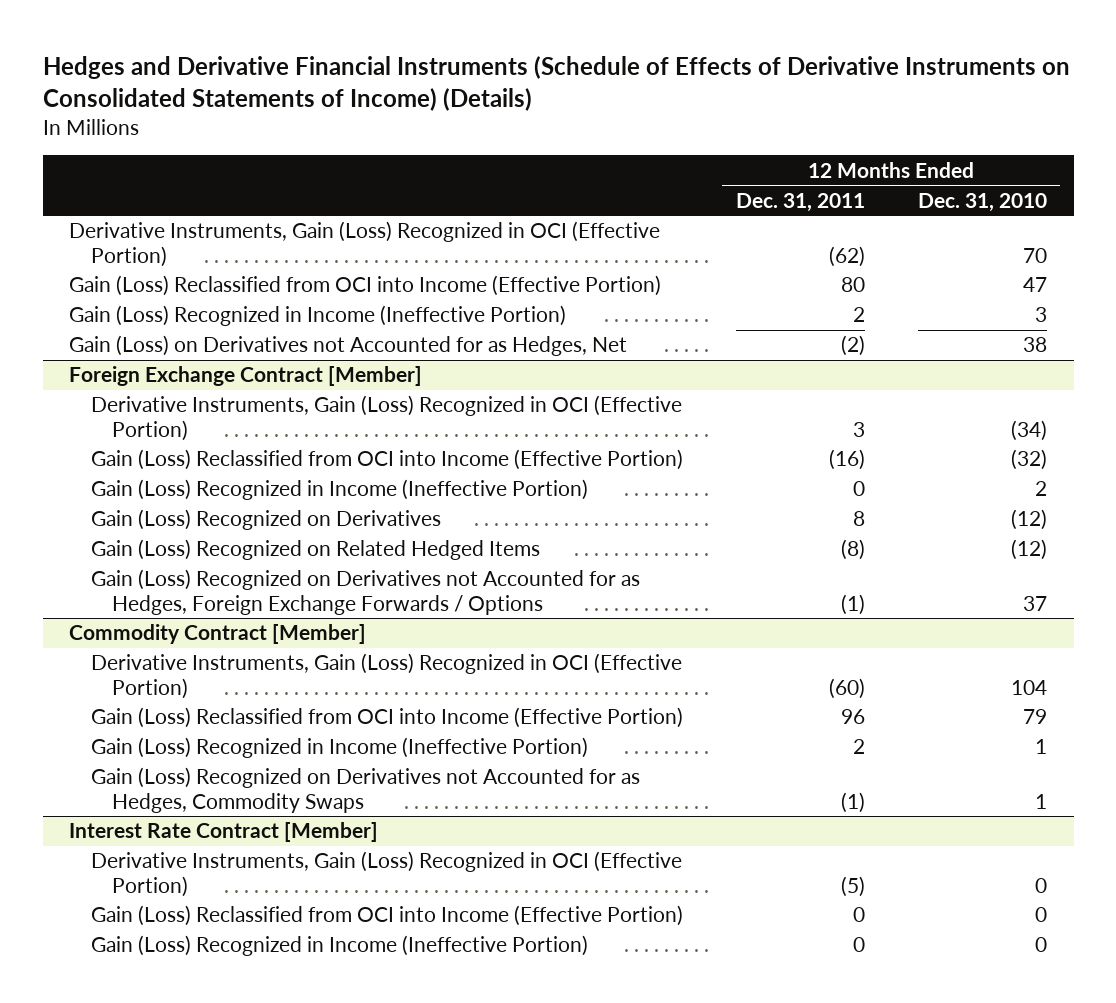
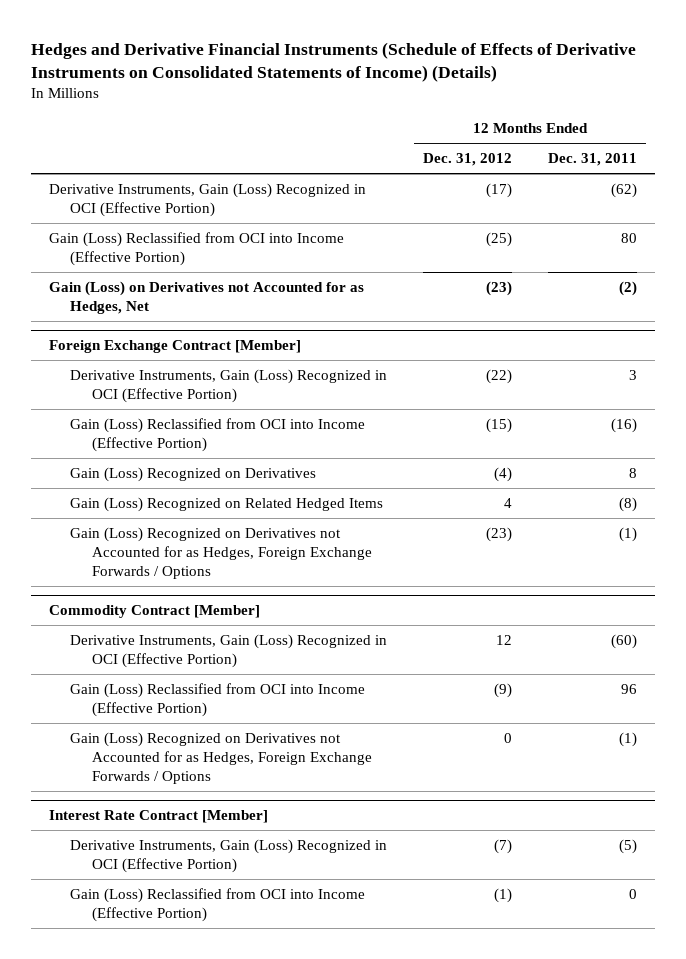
[917,192,1047,212] Dec. 31, 2010 -> none
none -> [423,153,513,167] Dec. 31, 2012
[69,305,567,327] Gain (Loss) Recognized in Income (Ineffective Portion) -> none
[90,479,588,501] Gain (Loss) Recognized in Income (Ineffective Portion) -> none
[90,737,588,759] Gain (Loss) Recognized in Income (Ineffective Portion) -> none
[90,767,640,813] Gain (Loss) Recognized on Derivatives not Accounted for as Hedges, Commodity Swaps -> [70,731,372,784] Gain (Loss) Recognized on Derivatives not Accounted for as Hedges, Foreign Exchange Forwards / Options
[90,935,588,957] Gain (Loss) Recognized in Income (Ineffective Portion) -> none

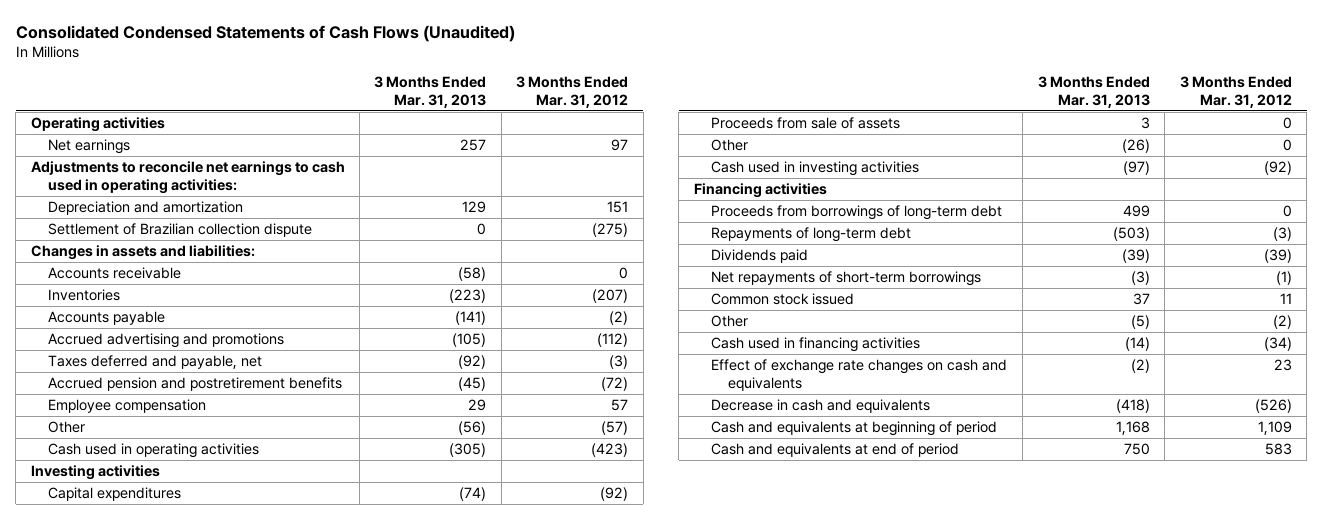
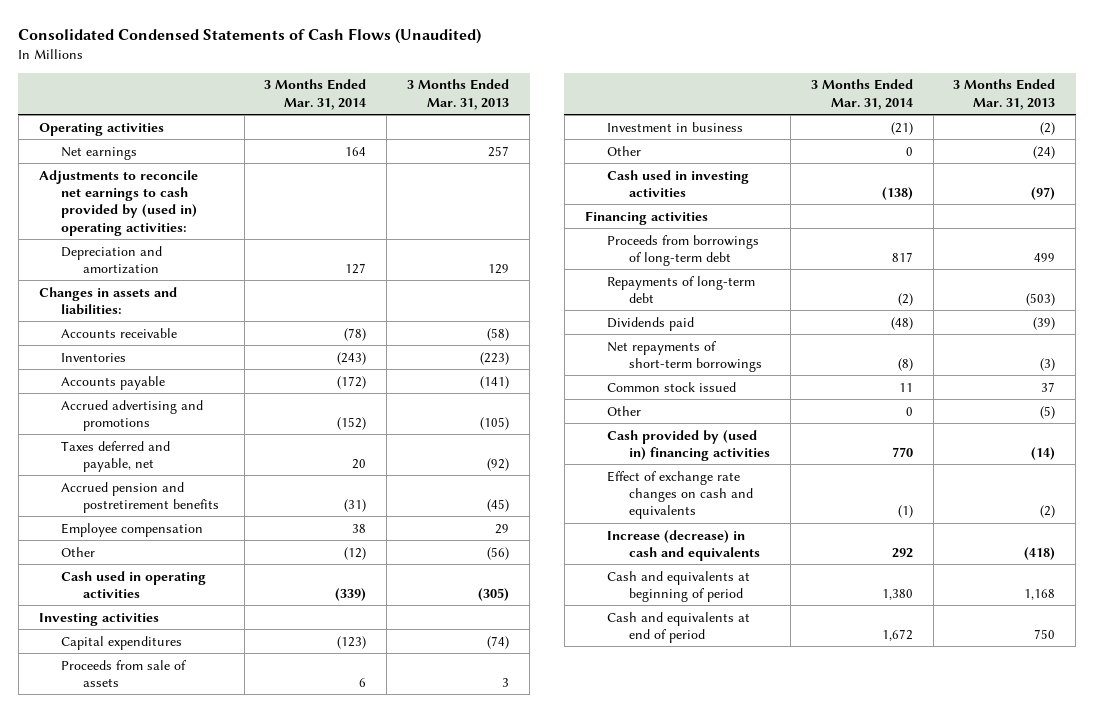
[516,76,629,108] 3 Months Ended Mar. 31, 2012 -> none
none -> [264,79,367,110] 3 Months Ended Mar. 31, 2014
[30,161,345,194] Adjustments to reconcile net earnings to cash used in operating activities: -> [38,169,198,236] Adjustments to reconcile net earnings to cash provided by (used in) operating activities:
[47,223,312,238] Settlement of Brazilian collection dispute -> none
none -> [606,121,743,132] Investment in business
[1121,139,1150,154] (26) -> [1033,145,1056,159] (24)
[711,337,921,353] Cash used in financing activities -> [606,429,770,461] Cash provided by (used in) financing activities
[711,399,931,414] Decrease in cash and equivalents -> [606,529,760,561] Increase (decrease) in cash and equivalents

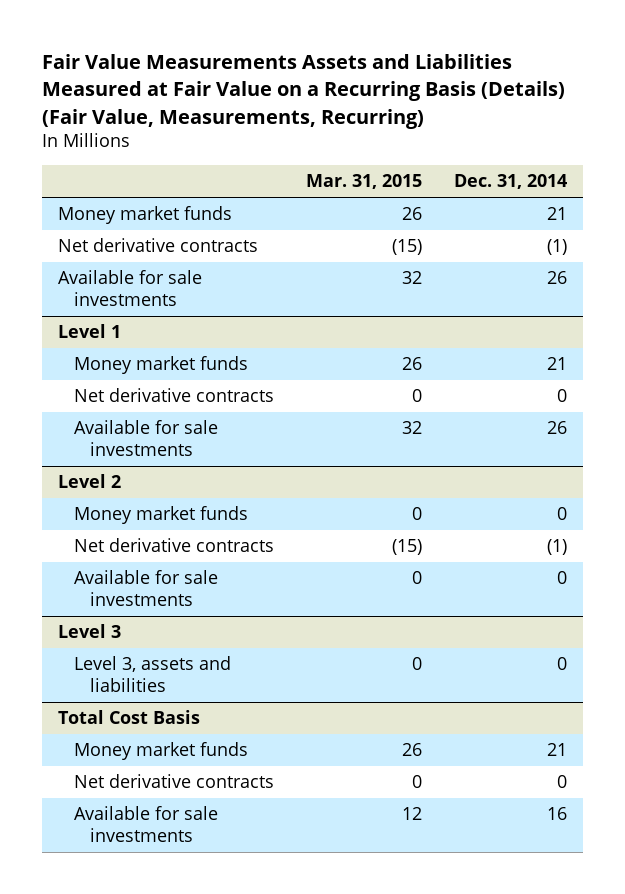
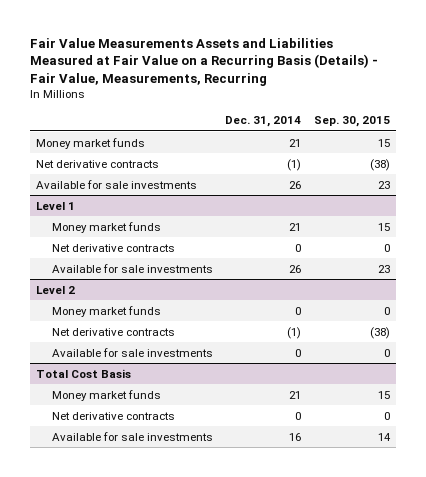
[41,53,565,129] Fair Value Measurements Assets and Liabilities Measured at Fair Value on a Recurring Basis (Details) (Fair Value, Measurements, Recurring) -> [29,37,378,86] Fair Value Measurements Assets and Liabilities Measured at Fair Value on a Recurring Basis (Details) - Fair Value, Measurements, Recurring
[305,174,422,190] Mar. 31, 2015 -> none
none -> [314,116,391,128] Sep. 30, 2015
[57,624,121,639] Level 3 -> none
[73,656,231,692] Level 3, assets and liabilities -> none

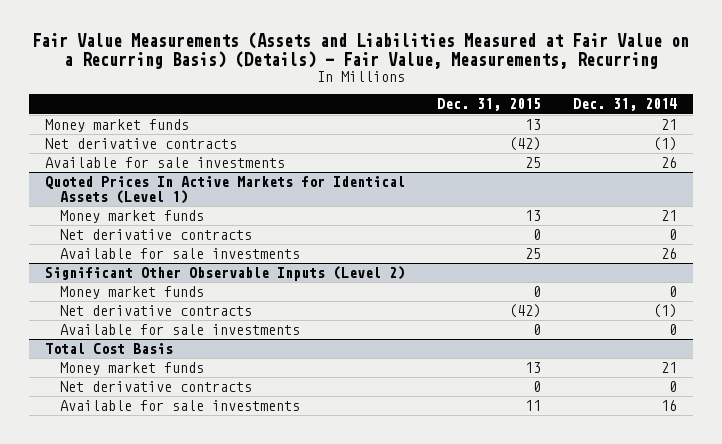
[29,37,378,86] Fair Value Measurements Assets and Liabilities Measured at Fair Value on a Recurring Basis (Details) - Fair Value, Measurements, Recurring -> [32,32,690,69] Fair Value Measurements (Assets and Liabilities Measured at Fair Value on a Recurring Basis) (Details) - Fair Value, Measurements, Recurring
[314,116,391,128] Sep. 30, 2015 -> none
none -> [437,98,542,112] Dec. 31, 2015
[36,201,76,210] Level 1 -> [44,176,405,205] Quoted Prices In Active Markets for Identical Assets (Level 1)
[36,285,76,294] Level 2 -> [44,266,405,282] Significant Other Observable Inputs (Level 2)

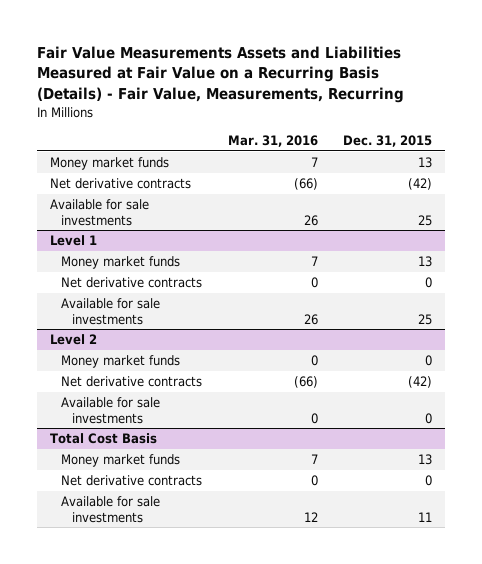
[32,32,690,69] Fair Value Measurements (Assets and Liabilities Measured at Fair Value on a Recurring Basis) (Details) - Fair Value, Measurements, Recurring -> [37,45,405,103] Fair Value Measurements Assets and Liabilities Measured at Fair Value on a Recurring Basis (Details) - Fair Value, Measurements, Recurring
[573,98,678,112] Dec. 31, 2014 -> none
none -> [227,135,318,148] Mar. 31, 2016
[44,176,405,205] Quoted Prices In Active Markets for Identical Assets (Level 1) -> [49,235,97,247] Level 1
[44,266,405,282] Significant Other Observable Inputs (Level 2) -> [49,334,97,346] Level 2

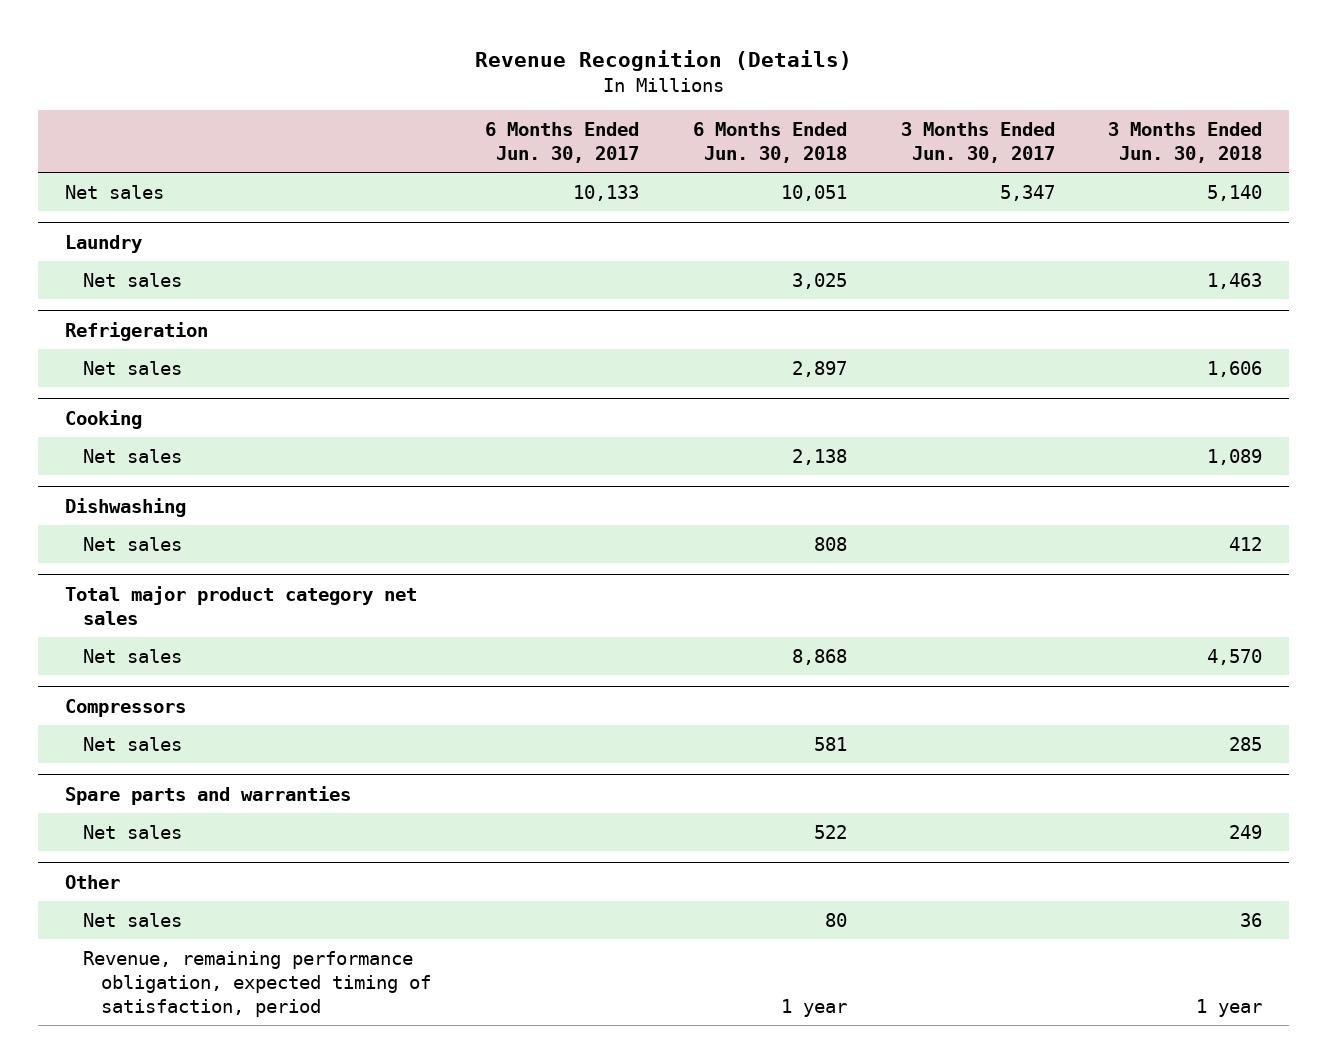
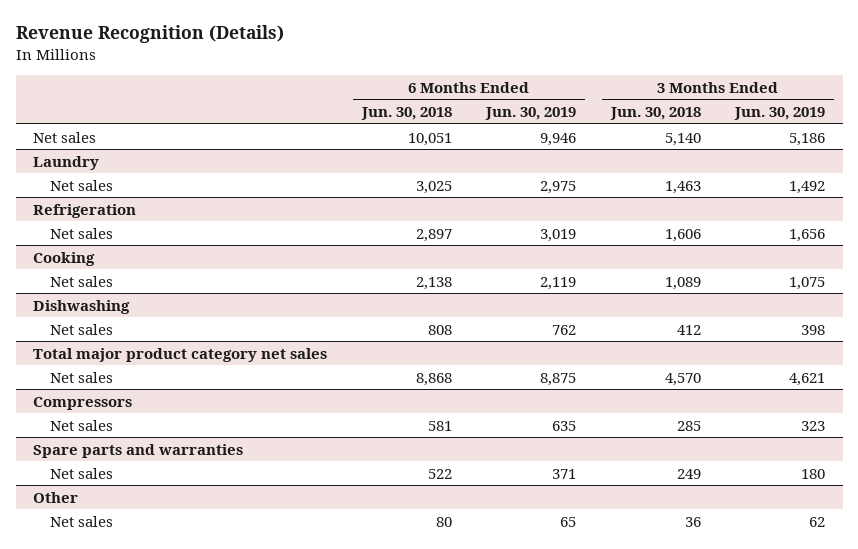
[485,122,640,164] 6 Months Ended Jun. 30, 2017 -> none
[900,122,1055,164] 3 Months Ended Jun. 30, 2017 -> none
none -> [485,106,577,120] Jun. 30, 2019
none -> [734,106,826,120] Jun. 30, 2019
[83,950,432,1017] Revenue, remaining performance obligation, expected timing of satisfaction, period -> none

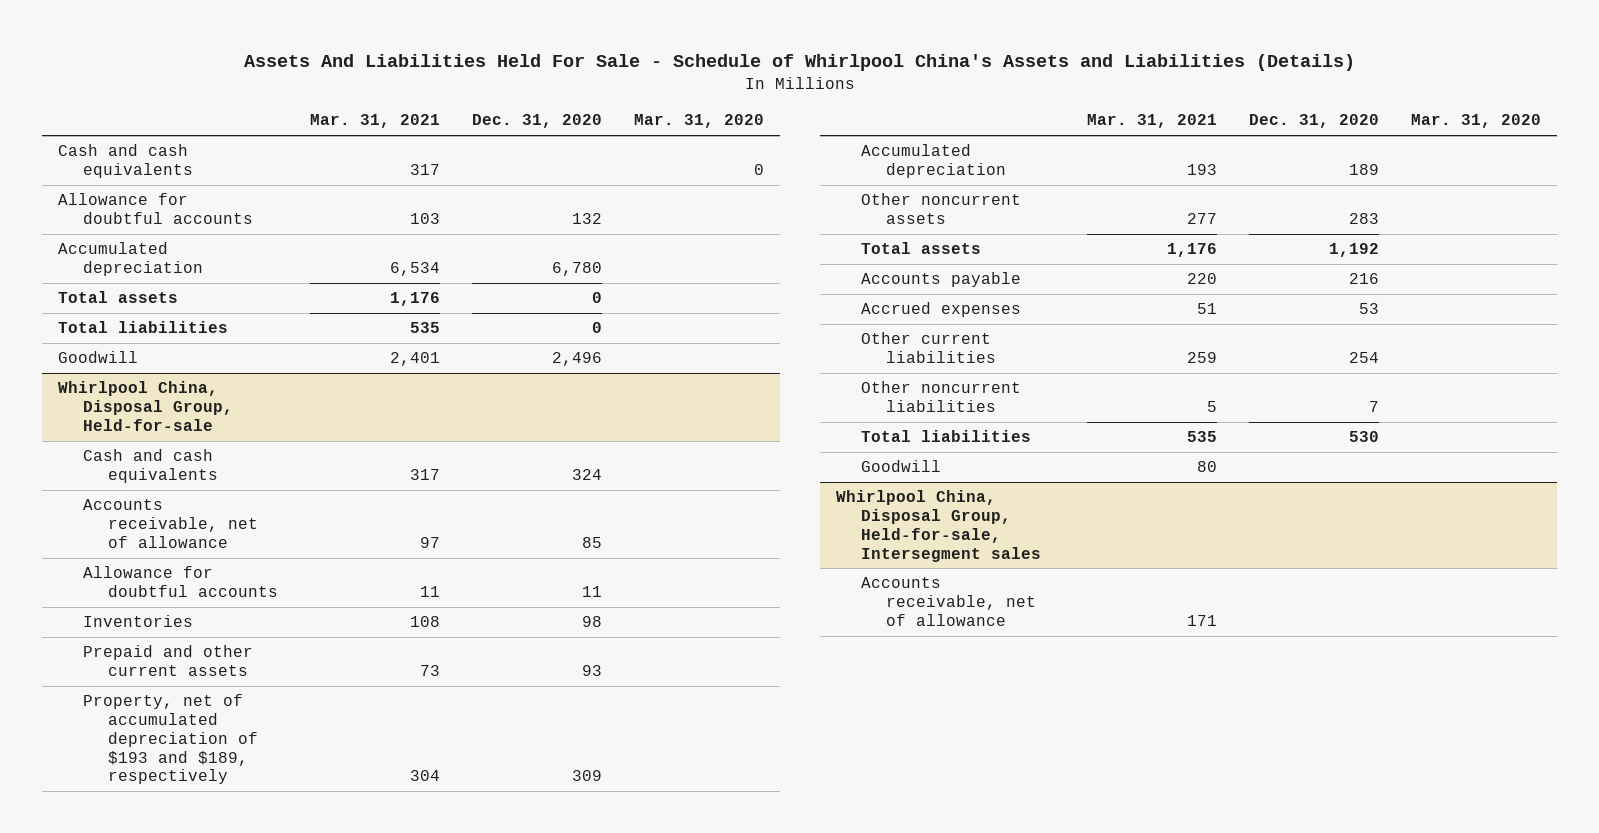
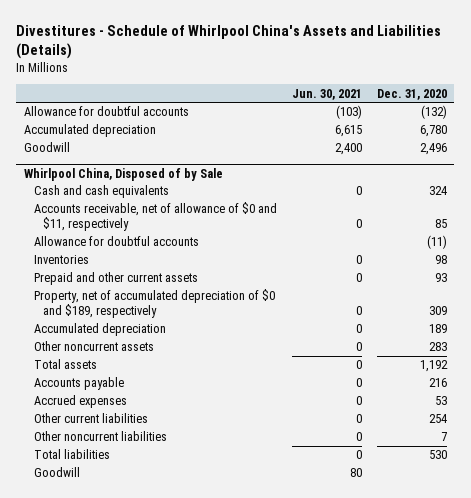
[243,54,1355,72] Assets And Liabilities Held For Sale - Schedule of Whirlpool China's Assets and Liabilities (Details) -> [16,24,442,60] Divestitures - Schedule of Whirlpool China's Assets and Liabilities (Details)
[310,114,441,129] Mar. 31, 2021 -> none
[633,114,764,129] Mar. 31, 2020 -> none
none -> [291,88,362,100] Jun. 30, 2021
[58,144,194,179] Cash and cash equivalents -> none
[571,213,602,225] 132 -> [420,105,447,120] (132)
[58,291,179,304] Total assets -> none
[58,321,229,334] Total liabilities -> none
[58,381,234,431] Whirlpool China, Disposal Group, Held-for-sale -> none
none -> [23,167,223,181] Whirlpool China, Disposed of by Sale
[83,499,259,548] Accounts receivable, net of allowance -> [33,202,277,232] Accounts receivable, net of allowance of $0 and $11, respectively
[581,586,602,598] 11 -> [426,235,447,250] (11)
[83,694,259,785] Property, net of accumulated depreciation of $193 and $189, respectively -> [33,289,275,319] Property, net of accumulated depreciation of $0 and $189, respectively
[835,490,1041,562] Whirlpool China, Disposal Group, Held-for-sale, Intersegment sales -> none
[860,577,1036,626] Accounts receivable, net of allowance -> none

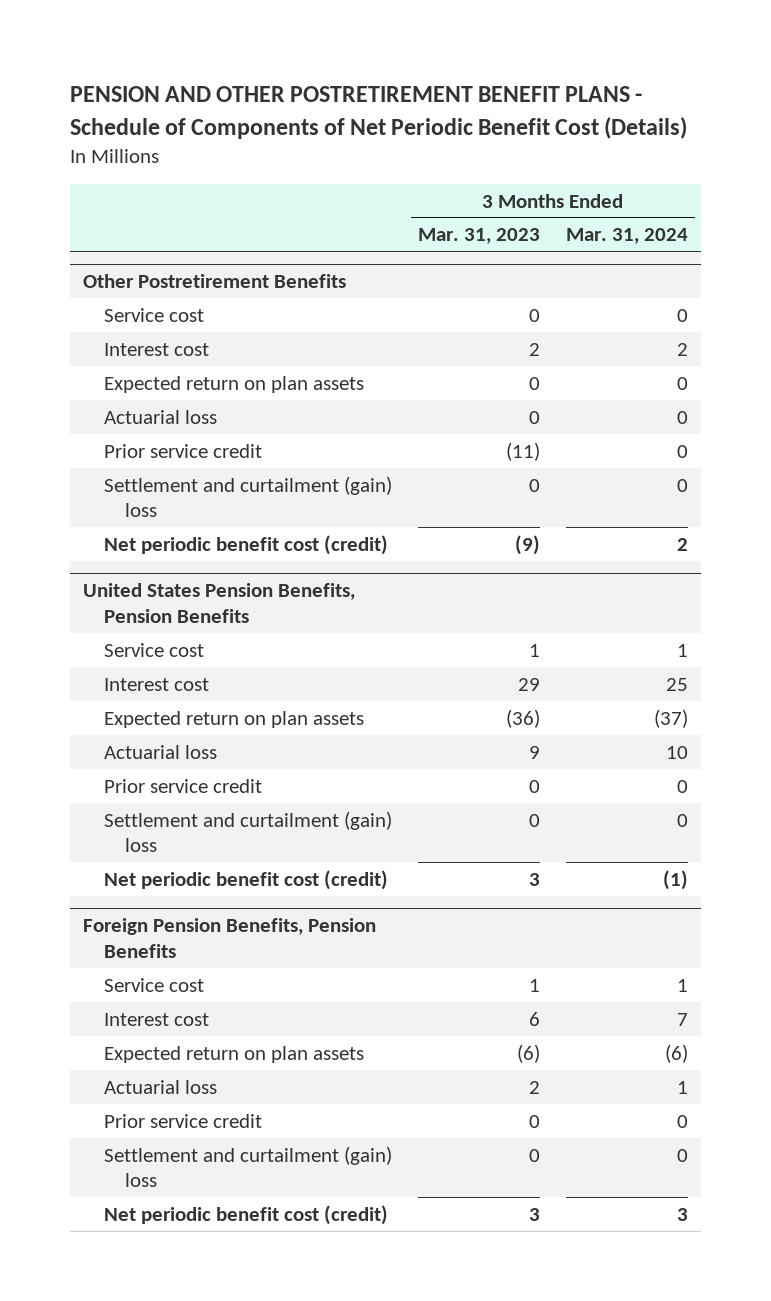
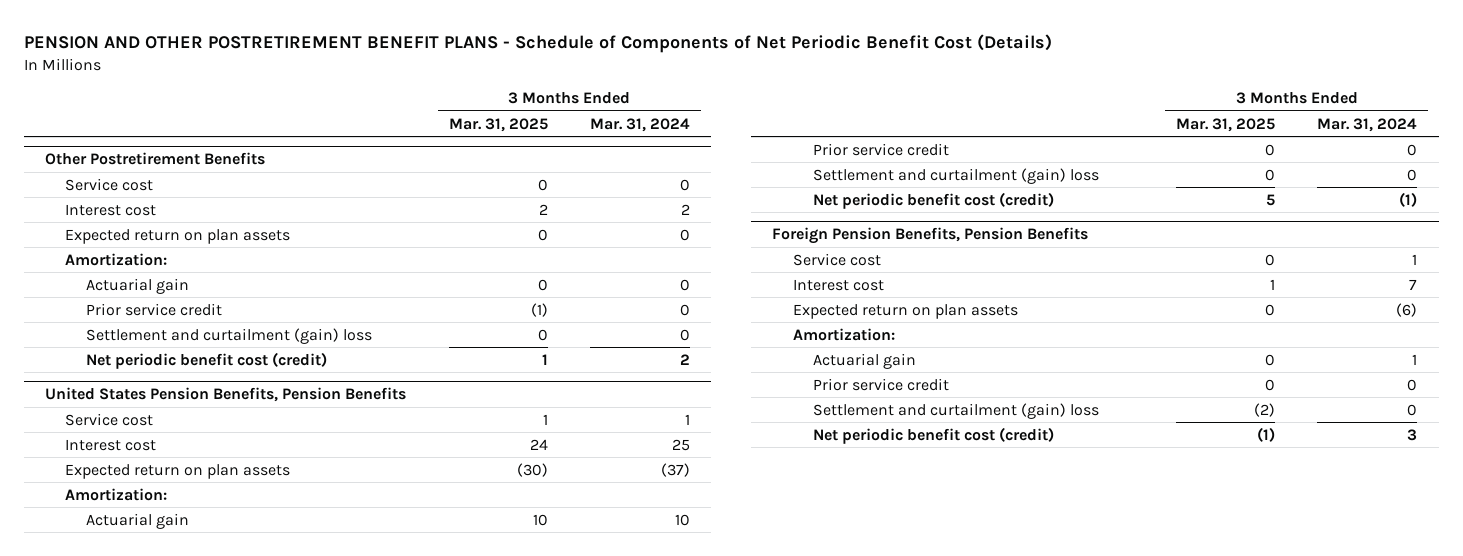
[417,228,540,245] Mar. 31, 2023 -> none
none -> [448,117,548,132] Mar. 31, 2025
none -> [65,252,168,266] Amortization:
[103,409,217,424] Actuarial loss -> [85,277,189,294] Actuarial gain
none -> [65,487,168,501] Amortization:
[103,744,217,759] Actuarial loss -> [85,512,189,529] Actuarial gain
none -> [792,327,895,341] Amortization:
[103,1079,217,1094] Actuarial loss -> [813,352,917,369] Actuarial gain

